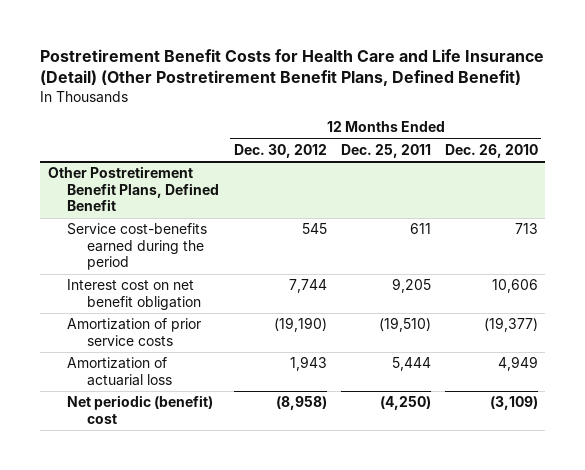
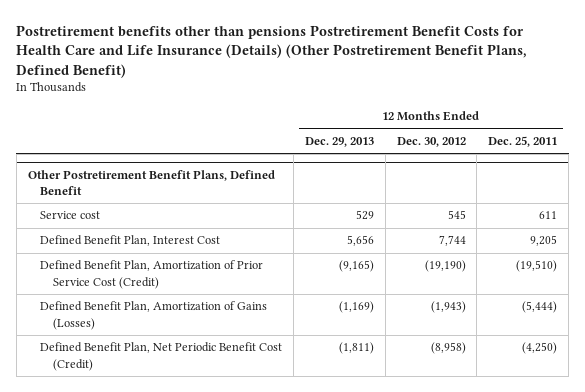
[40,48,545,87] Postretirement Benefit Costs for Health Care and Life Insurance (Detail) (Other Postretirement Benefit Plans, Defined Benefit) -> [16,24,528,78] Postretirement benefits other than pensions Postretirement Benefit Costs for Health Care and Life Insurance (Details) (Other Postretirement Benefit Plans, Defined Benefit)
[444,143,538,158] Dec. 26, 2010 -> none
none -> [304,136,374,147] Dec. 29, 2013
[67,223,208,271] Service cost-benefits earned during the period -> [40,211,101,220] Service cost
[67,279,202,310] Interest cost on net benefit obligation -> [40,235,221,247] Defined Benefit Plan, Interest Cost
[67,318,202,346] Amortization of prior service costs -> [40,260,264,289] Defined Benefit Plan, Amortization of Prior Service Cost (Credit)
[67,357,173,386] Amortization of actuarial loss -> [40,301,268,330] Defined Benefit Plan, Amortization of Gains (Losses)
[289,356,327,372] 1,943 -> [430,301,466,314] (1,943)
[391,357,431,372] 5,444 -> [522,301,558,314] (5,444)
[67,395,214,424] Net periodic (benefit) cost -> [40,342,283,371] Defined Benefit Plan, Net Periodic Benefit Cost (Credit)

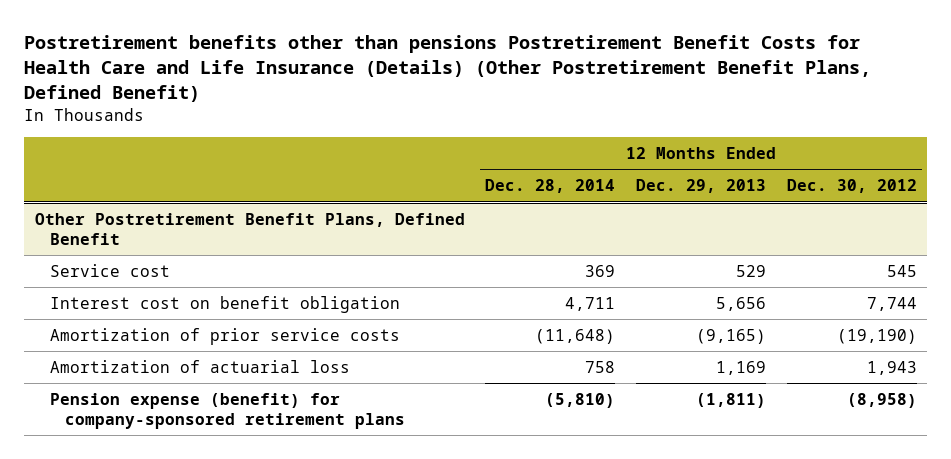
[488,135,558,147] Dec. 25, 2011 -> none
none -> [485,179,616,194] Dec. 28, 2014
[40,235,221,247] Defined Benefit Plan, Interest Cost -> [49,296,400,314] Interest cost on benefit obligation
[40,260,264,289] Defined Benefit Plan, Amortization of Prior Service Cost (Credit) -> [49,328,400,346] Amortization of prior service costs
[40,301,268,330] Defined Benefit Plan, Amortization of Gains (Losses) -> [49,360,350,374] Amortization of actuarial loss
[338,301,374,314] (1,169) -> [716,361,767,376] 1,169
[430,301,466,314] (1,943) -> [866,361,917,376] 1,943
[40,342,283,371] Defined Benefit Plan, Net Periodic Benefit Cost (Credit) -> [49,393,406,429] Pension expense (benefit) for company-sponsored retirement plans

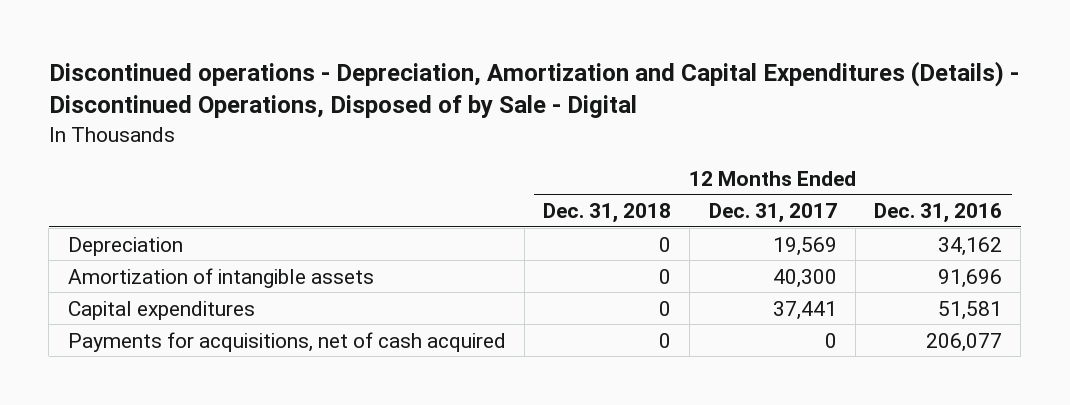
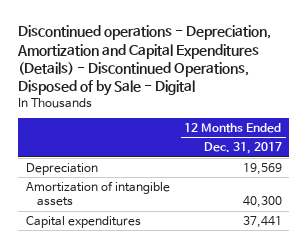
[543,203,672,224] Dec. 31, 2018 -> none
[874,203,1003,224] Dec. 31, 2016 -> none
[67,331,506,352] Payments for acquisitions, net of cash acquired -> none

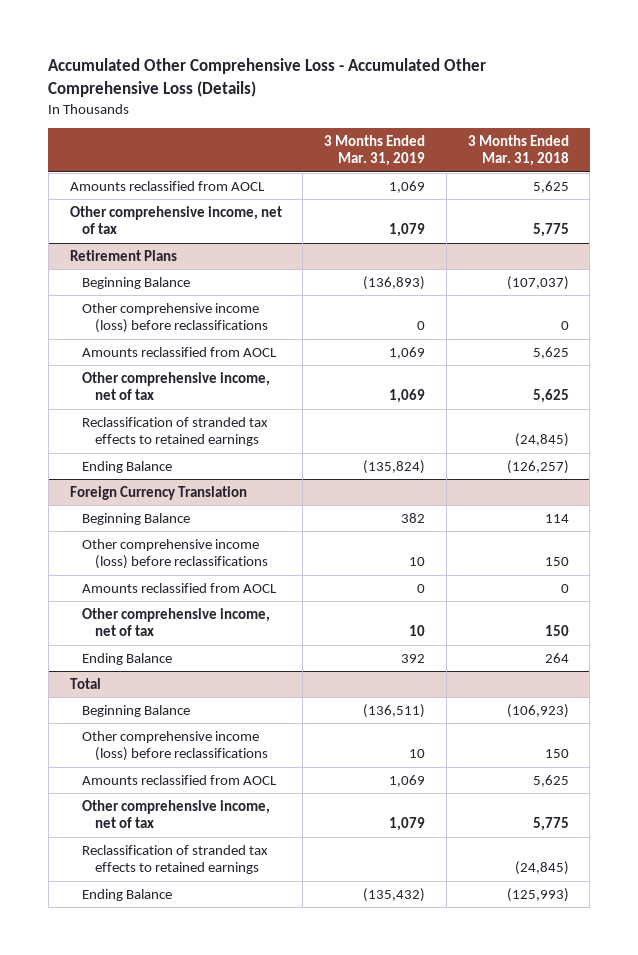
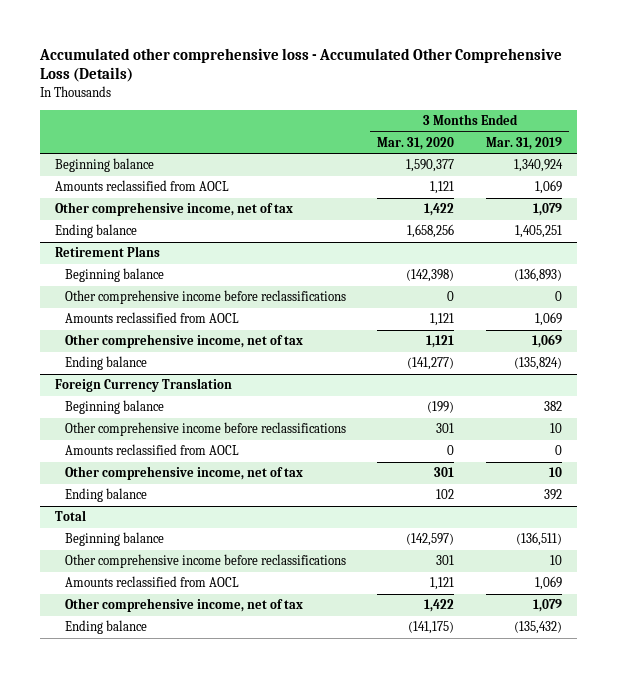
[48,58,487,97] Accumulated Other Comprehensive Loss - Accumulated Other Comprehensive Loss (Details) -> [38,47,562,83] Accumulated other comprehensive loss - Accumulated Other Comprehensive Loss (Details)
[467,134,569,167] 3 Months Ended Mar. 31, 2018 -> none
none -> [377,136,455,150] Mar. 31, 2020
none -> [55,158,155,173] Beginning balance
none -> [55,224,138,239] Ending balance
[82,276,191,289] Beginning Balance -> [65,268,165,283] Beginning balance
[82,302,268,334] Other comprehensive income (loss) before reclassifications -> [65,290,347,305] Other comprehensive income before reclassifications
[82,416,269,447] Reclassification of stranded tax effects to retained earnings -> none
[82,460,173,473] Ending Balance -> [65,356,148,371] Ending balance
[82,512,191,525] Beginning Balance -> [65,400,165,415] Beginning balance
[82,538,268,570] Other comprehensive income (loss) before reclassifications -> [65,422,347,437] Other comprehensive income before reclassifications
[82,652,173,665] Ending Balance -> [65,488,148,503] Ending balance
[82,704,191,717] Beginning Balance -> [65,532,165,547] Beginning balance
[82,730,268,762] Other comprehensive income (loss) before reclassifications -> [65,554,347,569] Other comprehensive income before reclassifications
[82,844,269,875] Reclassification of stranded tax effects to retained earnings -> none
[82,888,173,901] Ending Balance -> [65,620,148,635] Ending balance

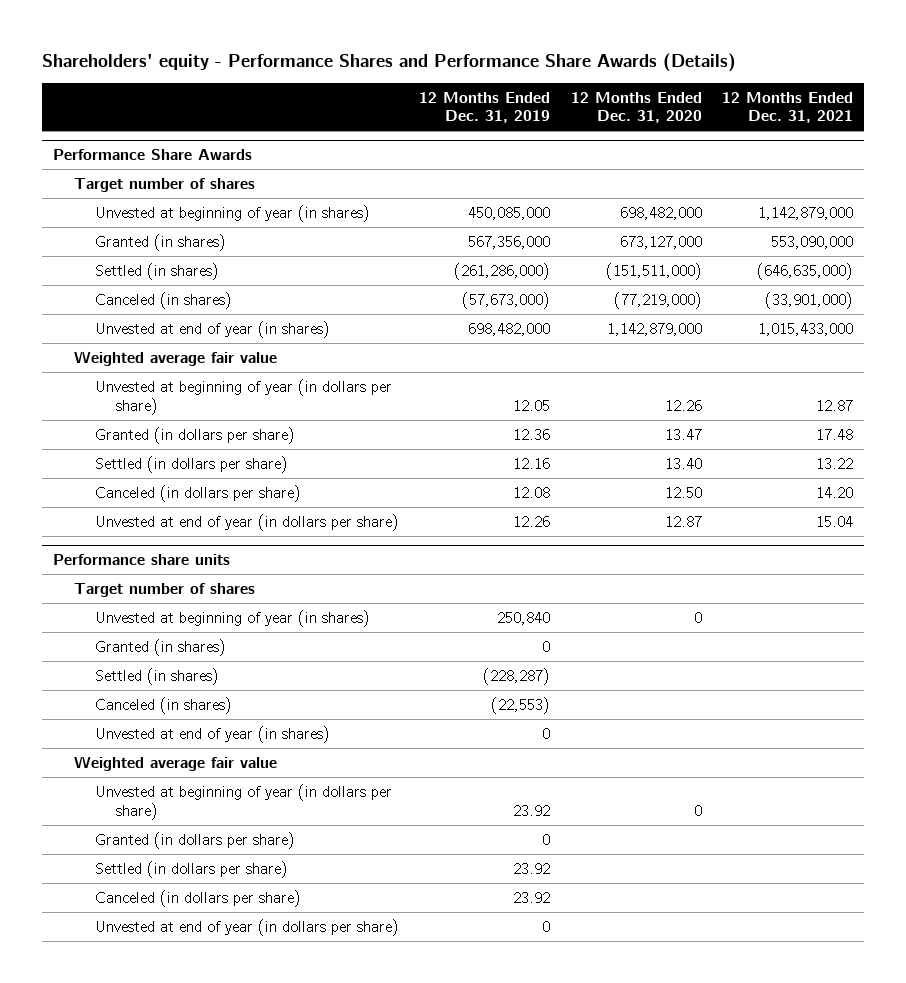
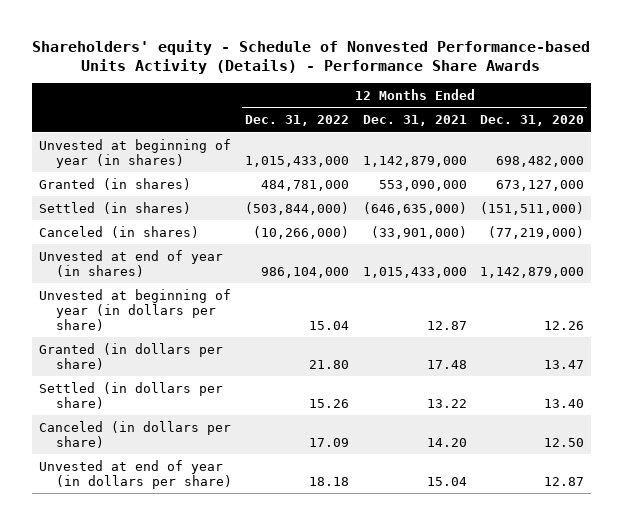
[42,52,737,72] Shareholders' equity - Performance Shares and Performance Share Awards (Details) -> [32,39,591,74] Shareholders' equity - Schedule of Nonvested Performance-based Units Activity (Details) - Performance Share Awards
[419,91,551,124] 12 Months Ended Dec. 31, 2019 -> none
none -> [245,115,350,127] Dec. 31, 2022
[52,149,252,161] Performance Share Awards -> none
[73,177,255,192] Target number of shares -> none
[73,350,277,366] Weighted average fair value -> none
[52,554,230,566] Performance share units -> none
[73,582,255,597] Target number of shares -> none
[94,609,370,627] Unvested at beginning of year (in shares) -> none
[94,638,226,656] Granted (in shares) -> none
[94,667,219,685] Settled (in shares) -> none
[94,696,232,714] Canceled (in shares) -> none
[94,725,330,743] Unvested at end of year (in shares) -> none
[73,755,277,771] Weighted average fair value -> none
[94,783,392,820] Unvested at beginning of year (in dollars per share) -> none
[94,831,295,849] Granted (in dollars per share) -> none
[94,860,288,878] Settled (in dollars per share) -> none
[94,889,301,907] Canceled (in dollars per share) -> none
[94,918,399,936] Unvested at end of year (in dollars per share) -> none

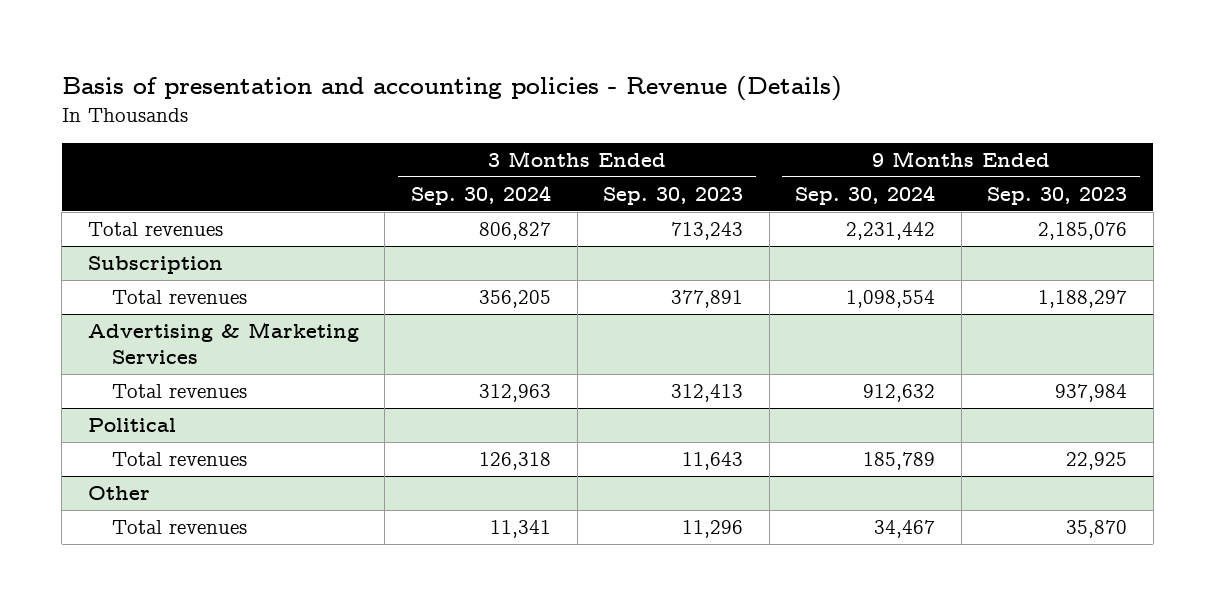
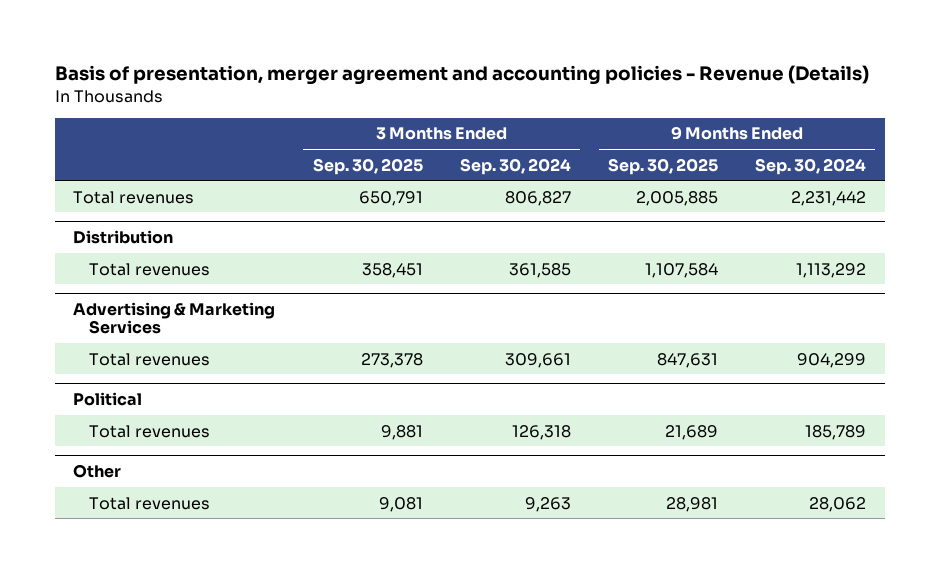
[61,76,842,102] Basis of presentation and accounting policies - Revenue (Details) -> [54,64,869,85] Basis of presentation, merger agreement and accounting policies - Revenue (Details)
[603,186,744,205] Sep. 30, 2023 -> none
[987,186,1128,205] Sep. 30, 2023 -> none
none -> [312,157,423,175] Sep. 30, 2025
none -> [607,157,718,175] Sep. 30, 2025
[87,256,223,275] Subscription -> none
none -> [73,229,174,244] Distribution
[479,290,552,309] 356,205 -> [508,262,571,278] 361,585
[846,290,936,309] 1,098,554 -> [796,262,867,278] 1,113,292
[479,384,552,403] 312,963 -> [504,352,571,368] 309,661
[863,384,936,403] 912,632 -> [797,352,867,368] 904,299
[490,520,552,539] 11,341 -> [524,496,571,512] 9,263
[874,520,936,539] 34,467 -> [809,496,867,512] 28,062

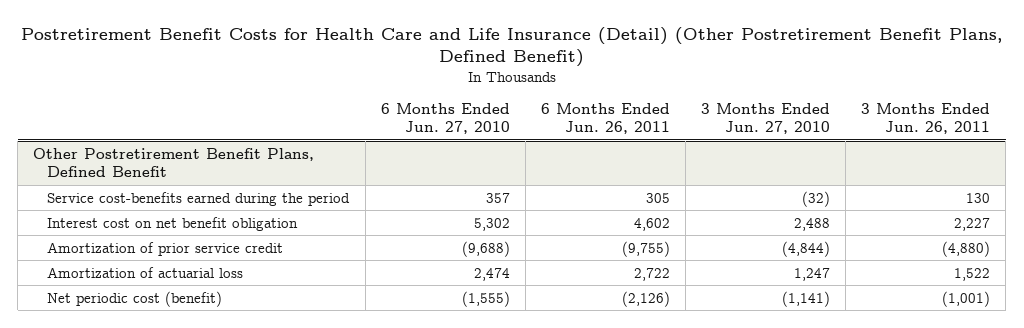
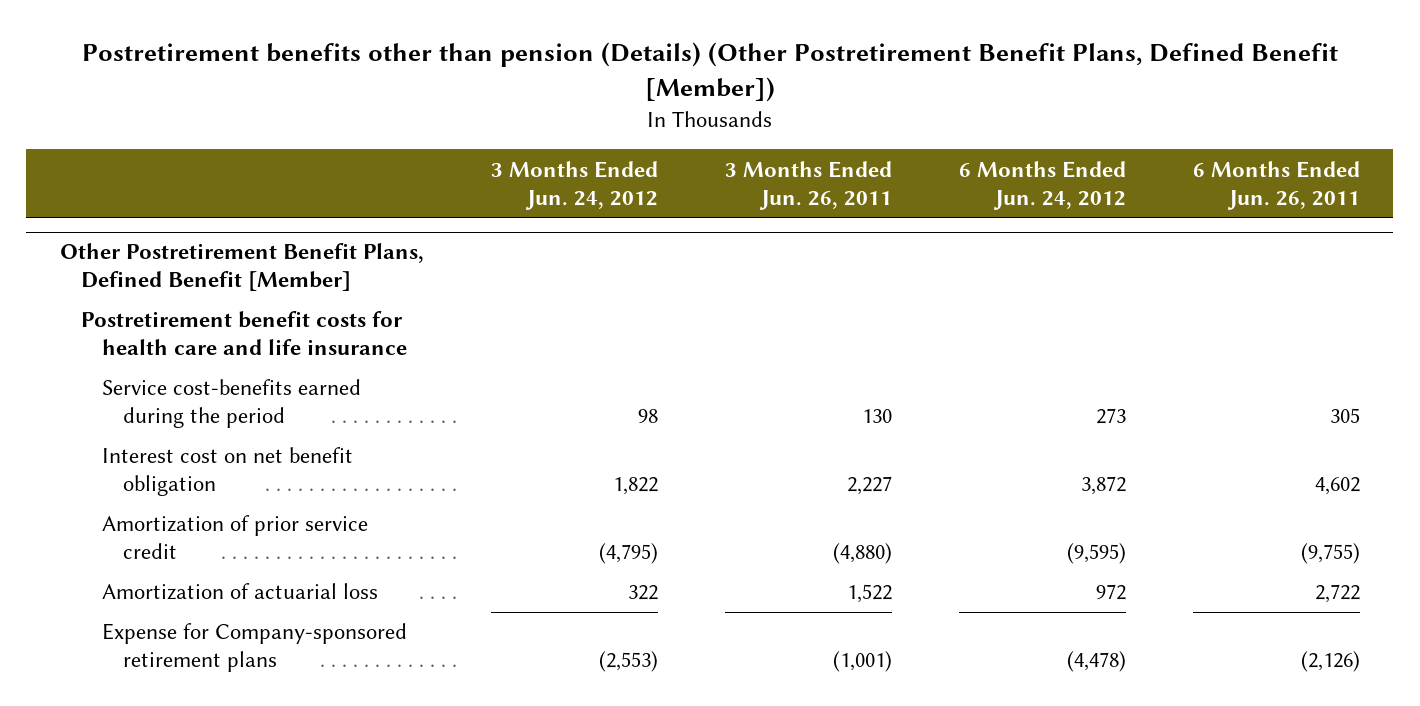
[20,27,1002,68] Postretirement Benefit Costs for Health Care and Life Insurance (Detail) (Other Postretirement Benefit Plans, Defined Benefit) -> [81,42,1338,103] Postretirement benefits other than pension (Details) (Other Postretirement Benefit Plans, Defined Benefit [Member])
[380,102,510,135] 6 Months Ended Jun. 27, 2010 -> none
[701,102,831,135] 3 Months Ended Jun. 27, 2010 -> none
none -> [490,160,658,210] 3 Months Ended Jun. 24, 2012
none -> [958,160,1126,210] 6 Months Ended Jun. 24, 2012
[33,147,315,177] Other Postretirement Benefit Plans, Defined Benefit -> [59,243,424,292] Other Postretirement Benefit Plans, Defined Benefit [Member]
none -> [80,311,407,356] Postretirement benefit costs for health care and life insurance
[47,290,223,307] Net periodic cost (benefit) -> [101,623,407,673] Expense for Company-sponsored retirement plans

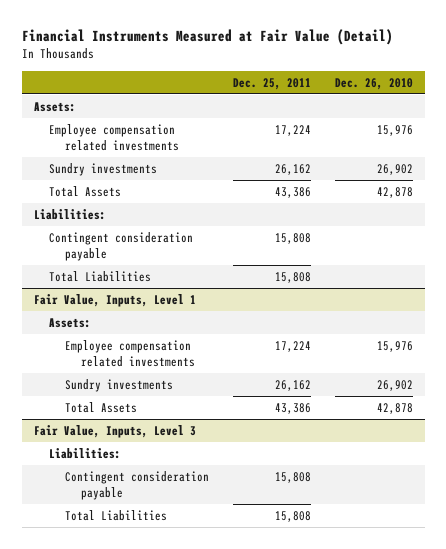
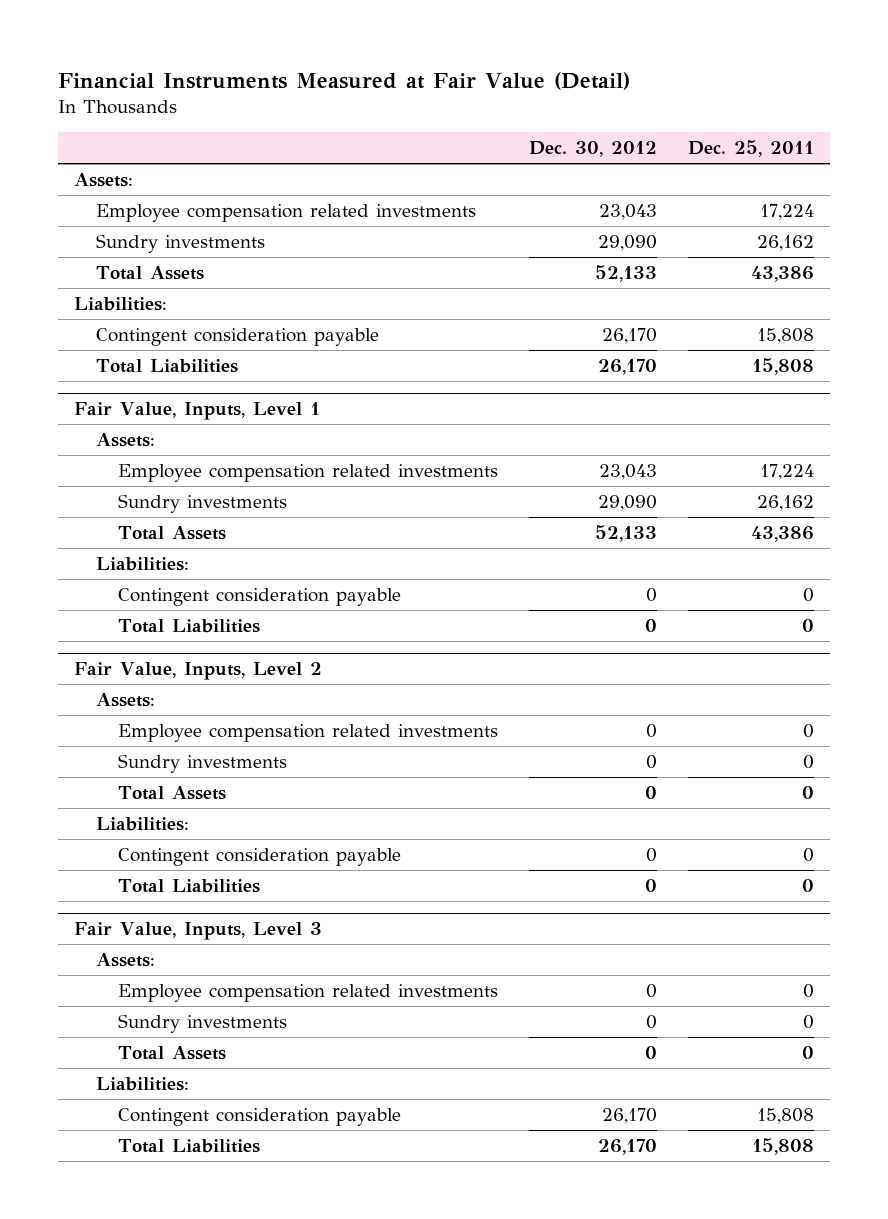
[334,77,413,90] Dec. 26, 2010 -> none
none -> [529,141,658,158] Dec. 30, 2012
none -> [96,557,190,572] Liabilities:
none -> [118,588,402,607] Contingent consideration payable
none -> [118,619,261,634] Total Liabilities
none -> [73,662,322,681] Fair Value, Inputs, Level 2
none -> [96,693,156,708] Assets:
none -> [118,724,499,743] Employee compensation related investments
none -> [118,754,288,774] Sundry investments
none -> [118,786,227,801] Total Assets
none -> [96,817,190,832] Liabilities:
none -> [118,848,402,867] Contingent consideration payable
none -> [118,879,261,894] Total Liabilities
none -> [96,953,156,968] Assets:
none -> [118,984,499,1003] Employee compensation related investments
none -> [118,1014,288,1034] Sundry investments
none -> [118,1046,227,1061] Total Assets

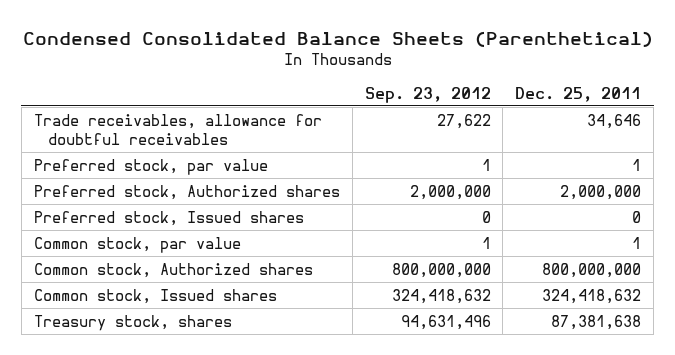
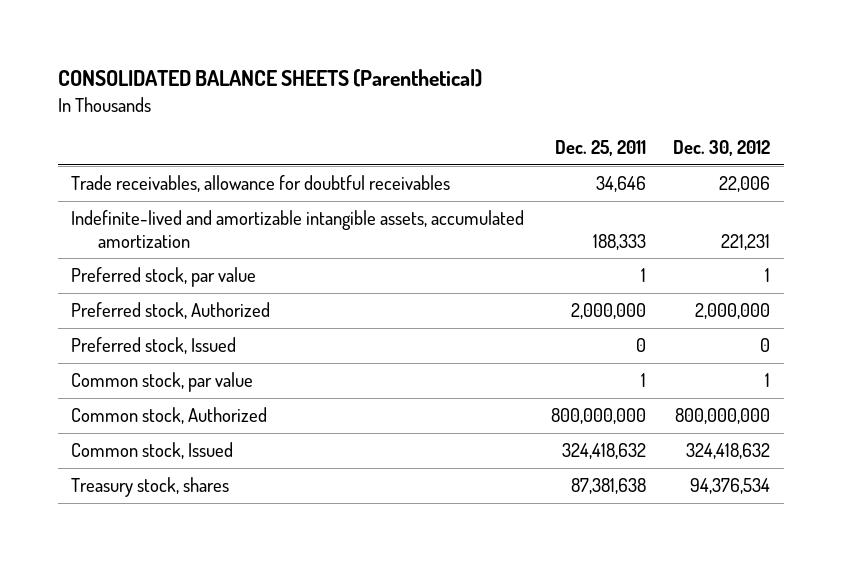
[22,30,653,47] Condensed Consolidated Balance Sheets (Parenthetical) -> [57,69,482,88] CONSOLIDATED BALANCE SHEETS (Parenthetical)
[364,86,491,103] Sep. 23, 2012 -> none
none -> [673,140,771,157] Dec. 30, 2012
none -> [71,210,525,249] Indefinite-lived and amortizable intangible assets, accumulated amortization
[33,184,340,200] Preferred stock, Authorized shares -> [71,302,271,320] Preferred stock, Authorized
[33,210,304,226] Preferred stock, Issued shares -> [71,337,237,355] Preferred stock, Issued
[33,262,313,278] Common stock, Authorized shares -> [71,407,268,425] Common stock, Authorized
[33,288,277,304] Common stock, Issued shares -> [71,442,234,460] Common stock, Issued

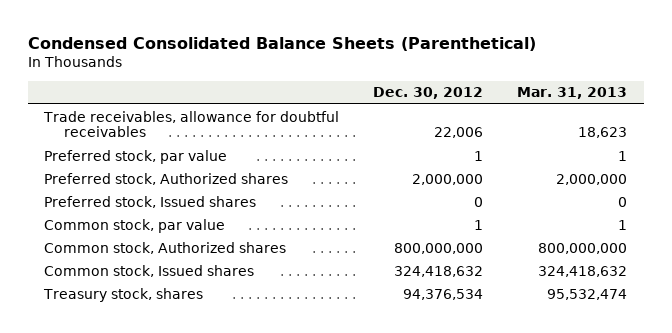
[57,69,482,88] CONSOLIDATED BALANCE SHEETS (Parenthetical) -> [27,36,536,51] Condensed Consolidated Balance Sheets (Parenthetical)
[555,140,647,157] Dec. 25, 2011 -> none
none -> [517,87,628,100] Mar. 31, 2013
[71,210,525,249] Indefinite-lived and amortizable intangible assets, accumulated amortization -> none
[71,302,271,320] Preferred stock, Authorized -> [44,172,289,185] Preferred stock, Authorized shares
[71,337,237,355] Preferred stock, Issued -> [44,195,257,208] Preferred stock, Issued shares
[71,407,268,425] Common stock, Authorized -> [44,241,287,254] Common stock, Authorized shares
[71,442,234,460] Common stock, Issued -> [44,264,255,277] Common stock, Issued shares

